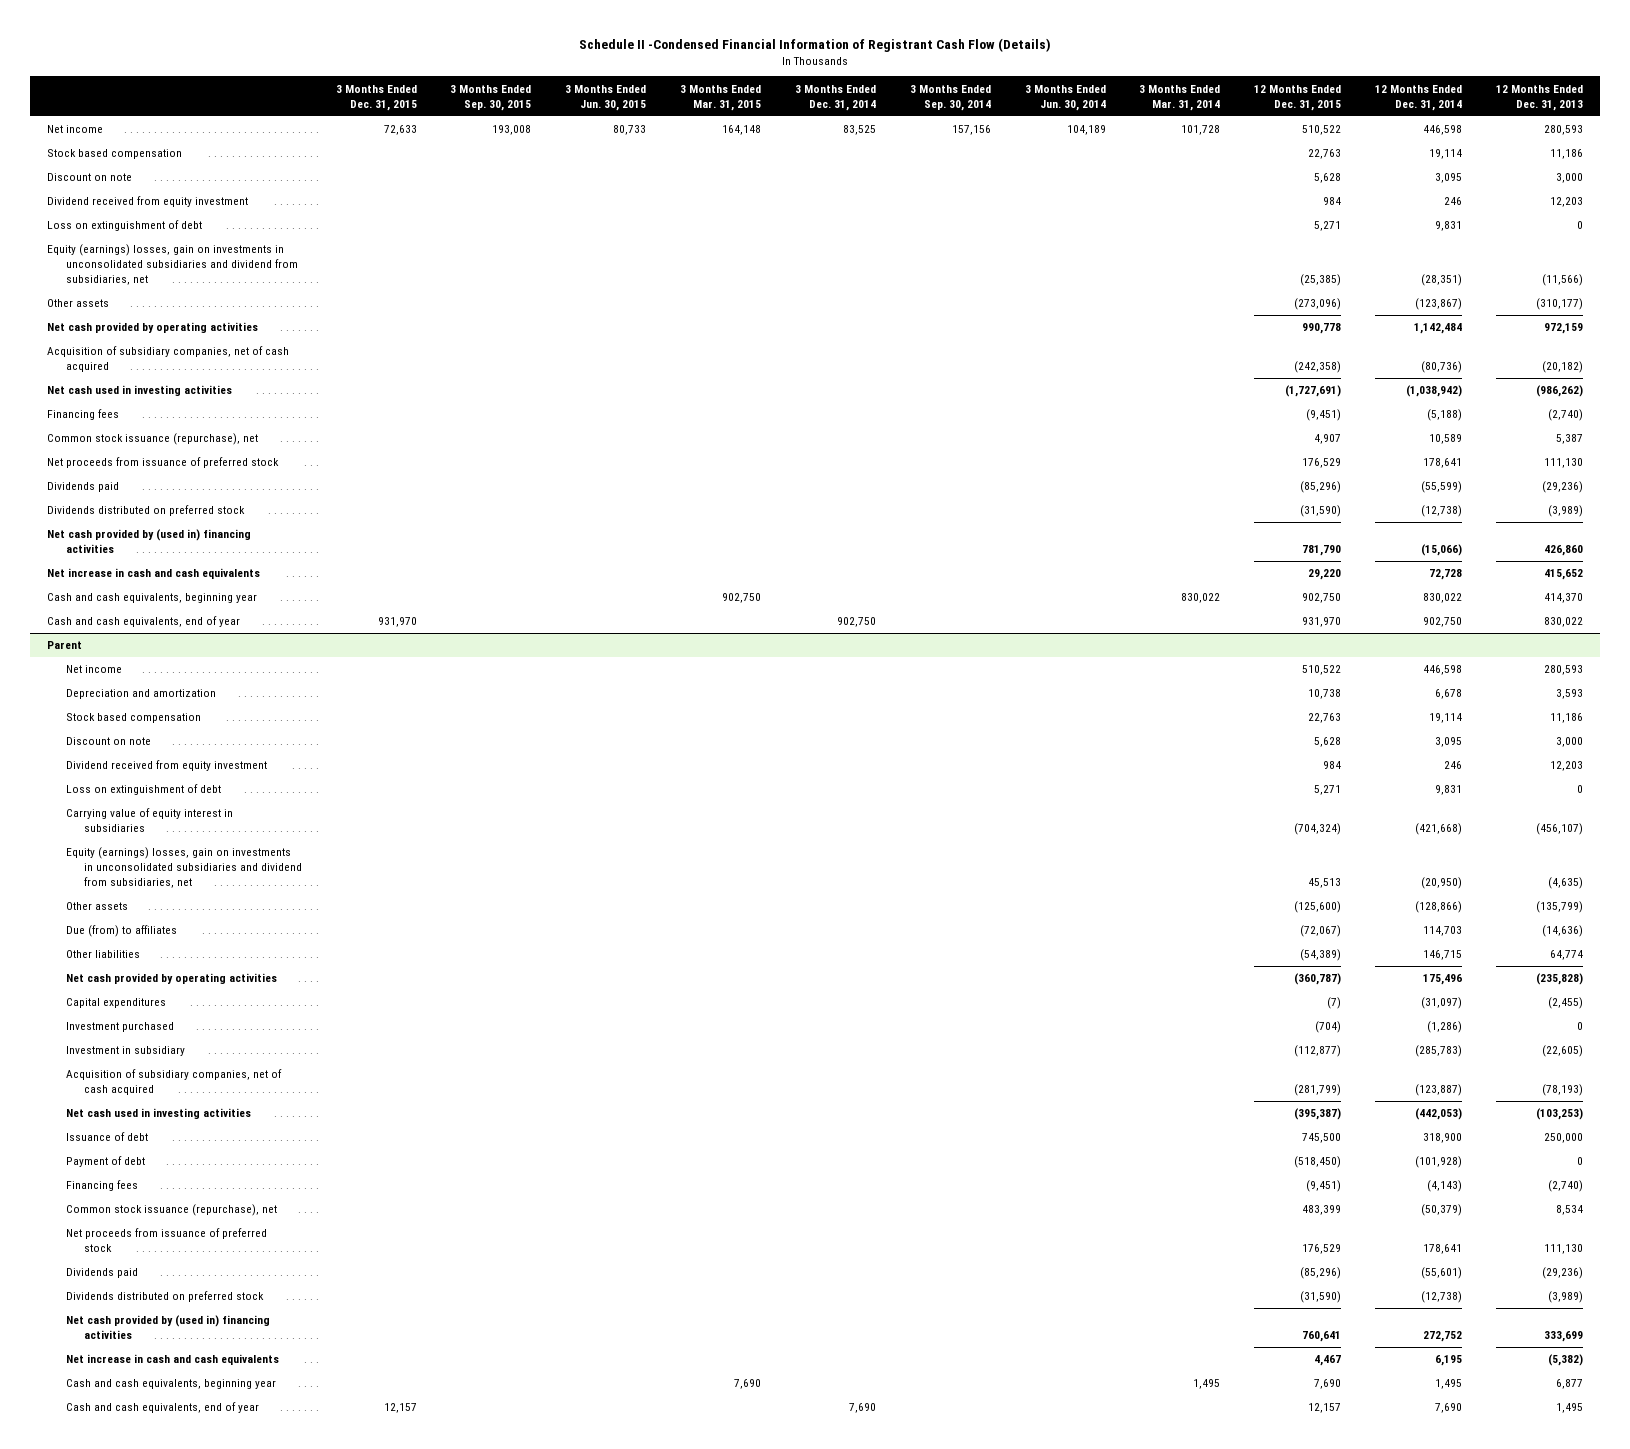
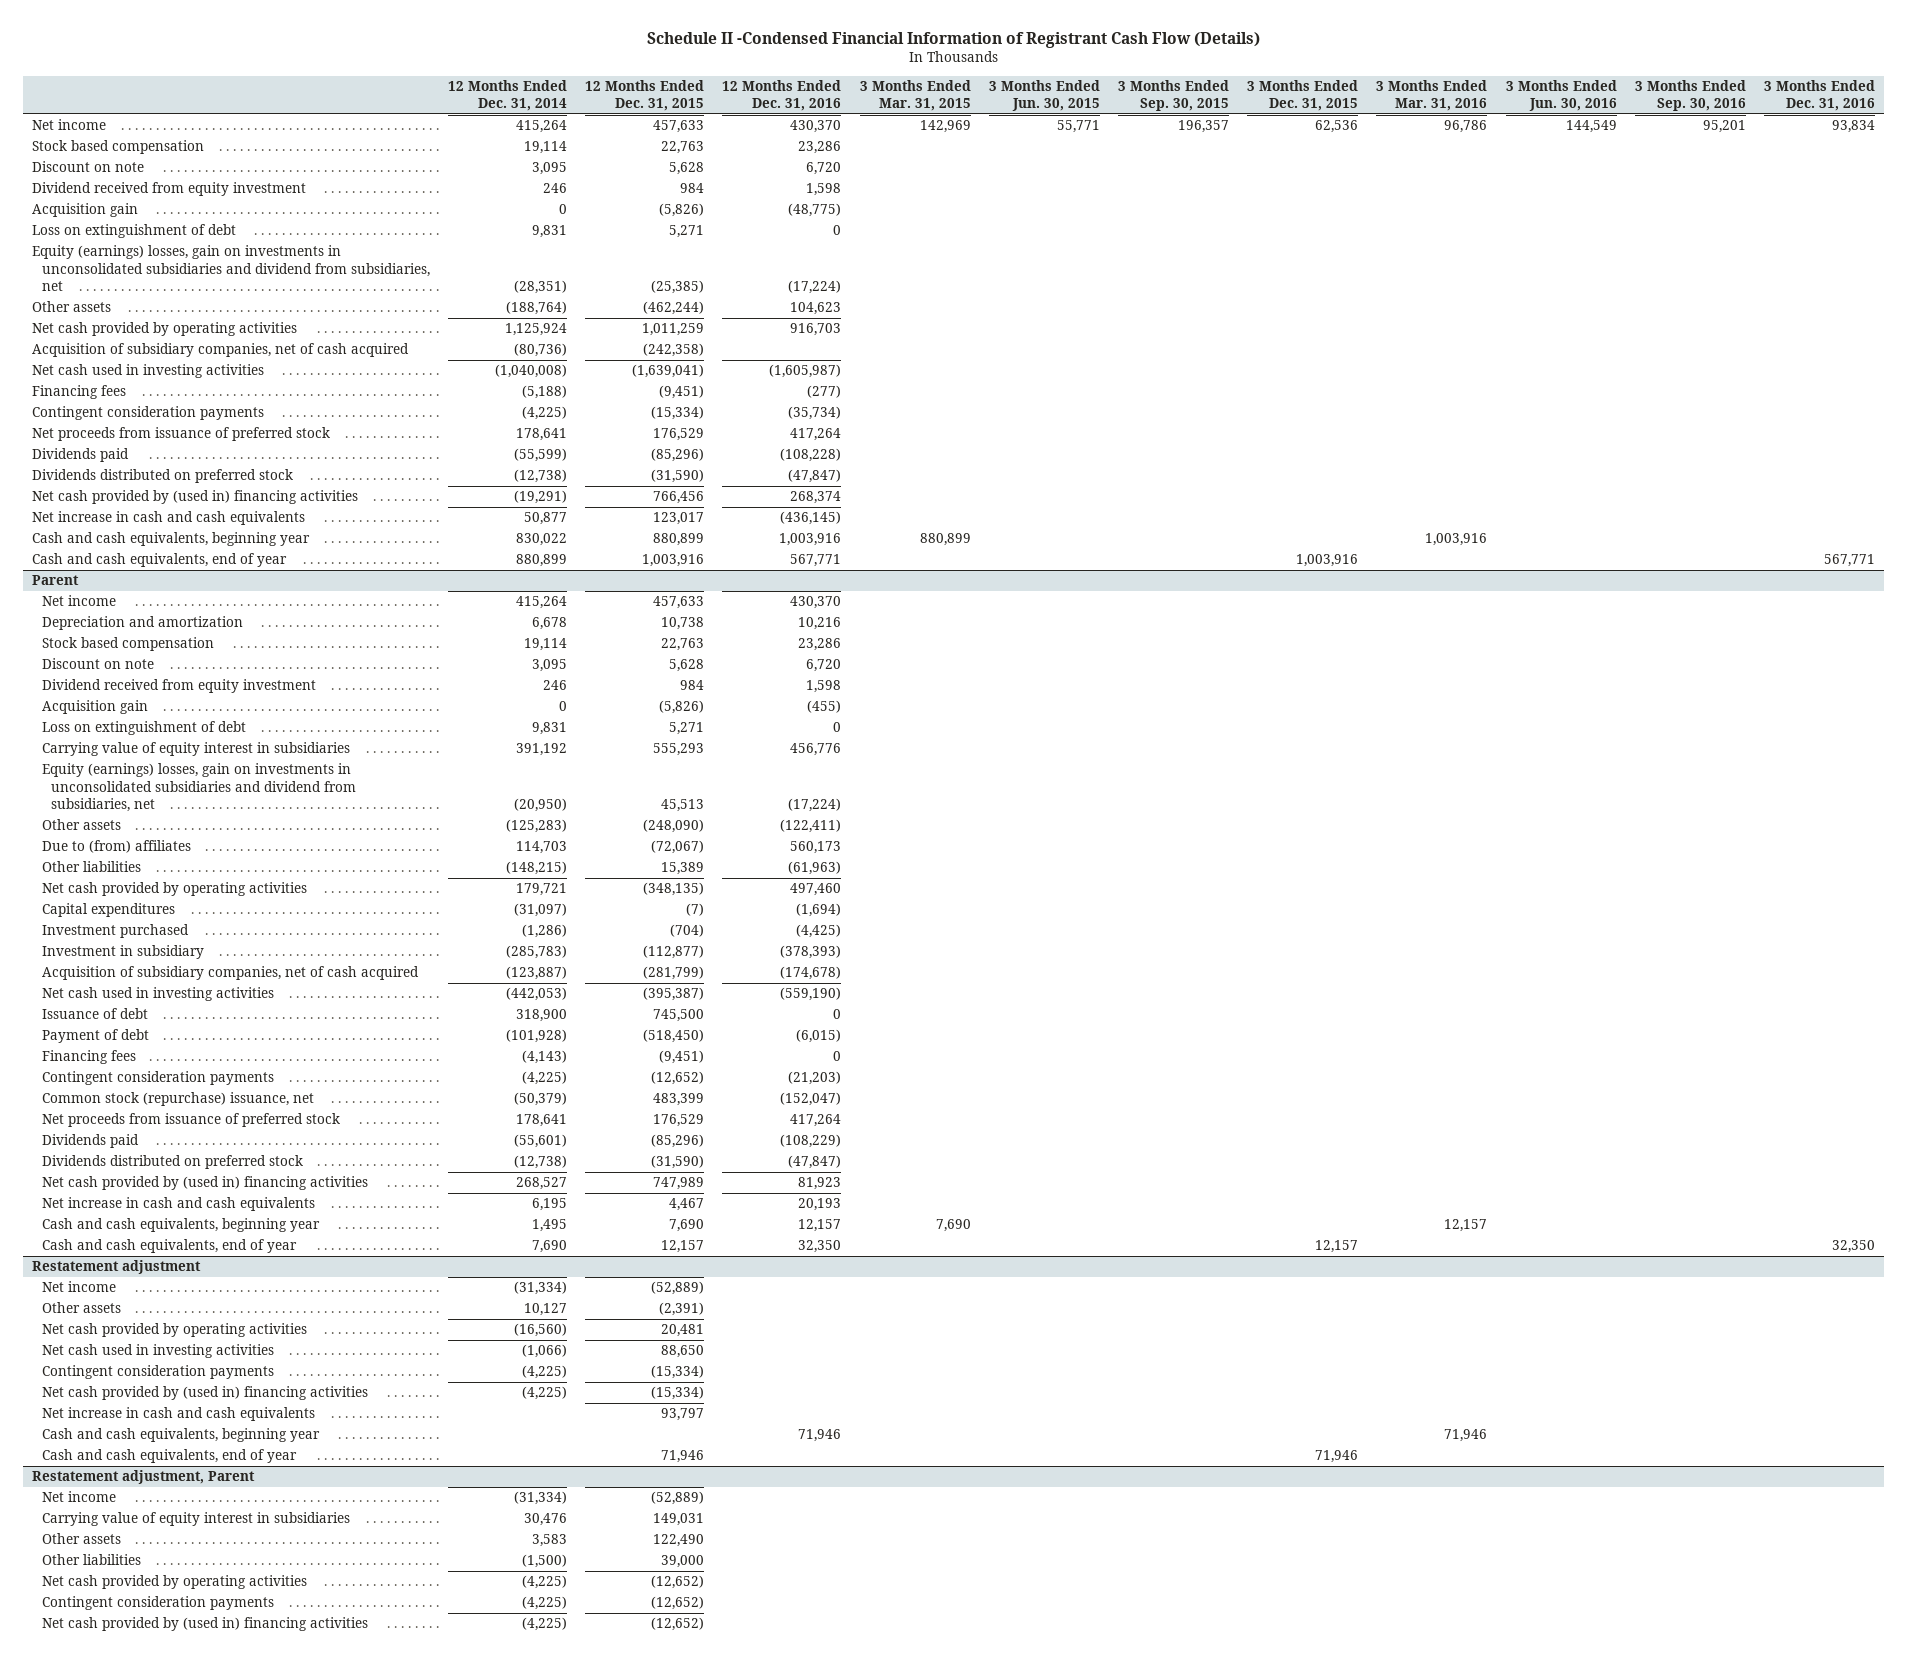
[794,84,876,111] 3 Months Ended Dec. 31, 2014 -> none
[909,84,991,111] 3 Months Ended Sep. 30, 2014 -> none
[1024,84,1106,111] 3 Months Ended Jun. 30, 2014 -> none
[1139,84,1221,111] 3 Months Ended Mar. 31, 2014 -> none
[1495,84,1583,111] 12 Months Ended Dec. 31, 2013 -> none
none -> [722,79,842,112] 12 Months Ended Dec. 31, 2016
none -> [1376,79,1488,112] 3 Months Ended Mar. 31, 2016
none -> [1505,79,1617,112] 3 Months Ended Jun. 30, 2016
none -> [1634,79,1746,112] 3 Months Ended Sep. 30, 2016
none -> [1763,79,1875,112] 3 Months Ended Dec. 31, 2016
[383,125,417,136] 72,633 -> [1315,120,1359,134] 62,536
[492,125,532,136] 193,008 -> [1178,120,1230,134] 196,357
[613,125,647,136] 80,733 -> [1056,120,1100,134] 55,771
[722,125,762,136] 164,148 -> [919,120,971,134] 142,969
[1302,125,1342,136] 510,522 -> [653,120,705,134] 457,633
[1423,125,1463,136] 446,598 -> [516,120,568,134] 415,264
none -> [32,203,139,218] Acquisition gain
[1294,298,1342,311] (273,096) -> [643,301,705,316] (462,244)
[1415,298,1463,311] (123,867) -> [506,301,568,316] (188,764)
[1302,323,1342,335] 990,778 -> [642,323,705,337] 1,011,259
[1414,323,1463,335] 1,142,484 -> [505,323,568,337] 1,125,924
[1285,385,1342,398] (1,727,691) -> [632,364,705,379] (1,639,041)
[1406,385,1463,398] (1,038,942) -> [495,364,568,379] (1,040,008)
[47,433,259,446] Common stock issuance (repurchase), net -> none
none -> [32,406,265,421] Contingent consideration payments
[1302,545,1342,557] 781,790 -> [653,491,705,505] 766,456
[1421,544,1463,557] (15,066) -> [514,490,568,505] (19,291)
[1308,569,1342,581] 29,220 -> [653,512,705,526] 123,017
[1429,569,1463,581] 72,728 -> [524,512,568,526] 50,877
[722,593,762,604] 902,750 -> [919,533,971,547] 880,899
[1302,593,1342,604] 902,750 -> [653,533,705,547] 880,899
[377,617,417,628] 931,970 -> [1296,554,1359,568] 1,003,916
[1302,617,1342,628] 931,970 -> [642,554,705,568] 1,003,916
[1423,617,1463,628] 902,750 -> [516,554,568,568] 880,899
[1302,665,1342,676] 510,522 -> [653,596,705,610] 457,633
[1423,665,1463,676] 446,598 -> [516,596,568,610] 415,264
none -> [41,700,148,715] Acquisition gain
[1294,823,1342,836] (704,324) -> [653,743,705,757] 555,293
[1415,823,1463,836] (421,668) -> [516,743,568,757] 391,192
[1294,901,1342,914] (125,600) -> [643,819,705,834] (248,090)
[1415,901,1463,914] (128,866) -> [506,819,568,834] (125,283)
[65,925,177,938] Due (from) to affiliates -> [41,840,191,854] Due to (from) affiliates
[1300,949,1342,962] (54,389) -> [661,862,705,876] 15,389
[1423,950,1463,961] 146,715 -> [506,861,568,876] (148,215)
[1294,973,1342,986] (360,787) -> [643,882,705,897] (348,135)
[1423,974,1463,986] 175,496 -> [516,883,568,897] 179,721
none -> [41,1071,274,1086] Contingent consideration payments
[65,1204,277,1217] Common stock issuance (repurchase), net -> [41,1092,314,1107] Common stock (repurchase) issuance, net
[1302,1331,1342,1343] 760,641 -> [653,1177,705,1191] 747,989
[1423,1331,1463,1343] 272,752 -> [516,1177,568,1191] 268,527
none -> [32,1260,202,1275] Restatement adjustment
none -> [41,1281,116,1293] Net income
none -> [41,1302,121,1314] Other assets
none -> [41,1323,307,1338] Net cash provided by operating activities
none -> [41,1344,274,1359] Net cash used in investing activities
none -> [41,1365,274,1380] Contingent consideration payments
none -> [41,1386,368,1401] Net cash provided by (used in) financing activities
none -> [41,1407,315,1422] Net increase in cash and cash equivalents
none -> [41,1428,320,1443] Cash and cash equivalents, beginning year
none -> [41,1449,297,1464] Cash and cash equivalents, end of year
none -> [32,1470,256,1485] Restatement adjustment, Parent
none -> [41,1491,116,1503] Net income
none -> [41,1512,350,1527] Carrying value of equity interest in subsidiaries
none -> [41,1533,121,1545] Other assets
none -> [41,1554,141,1566] Other liabilities
none -> [41,1575,307,1590] Net cash provided by operating activities
none -> [41,1596,274,1611] Contingent consideration payments
none -> [41,1617,368,1632] Net cash provided by (used in) financing activities

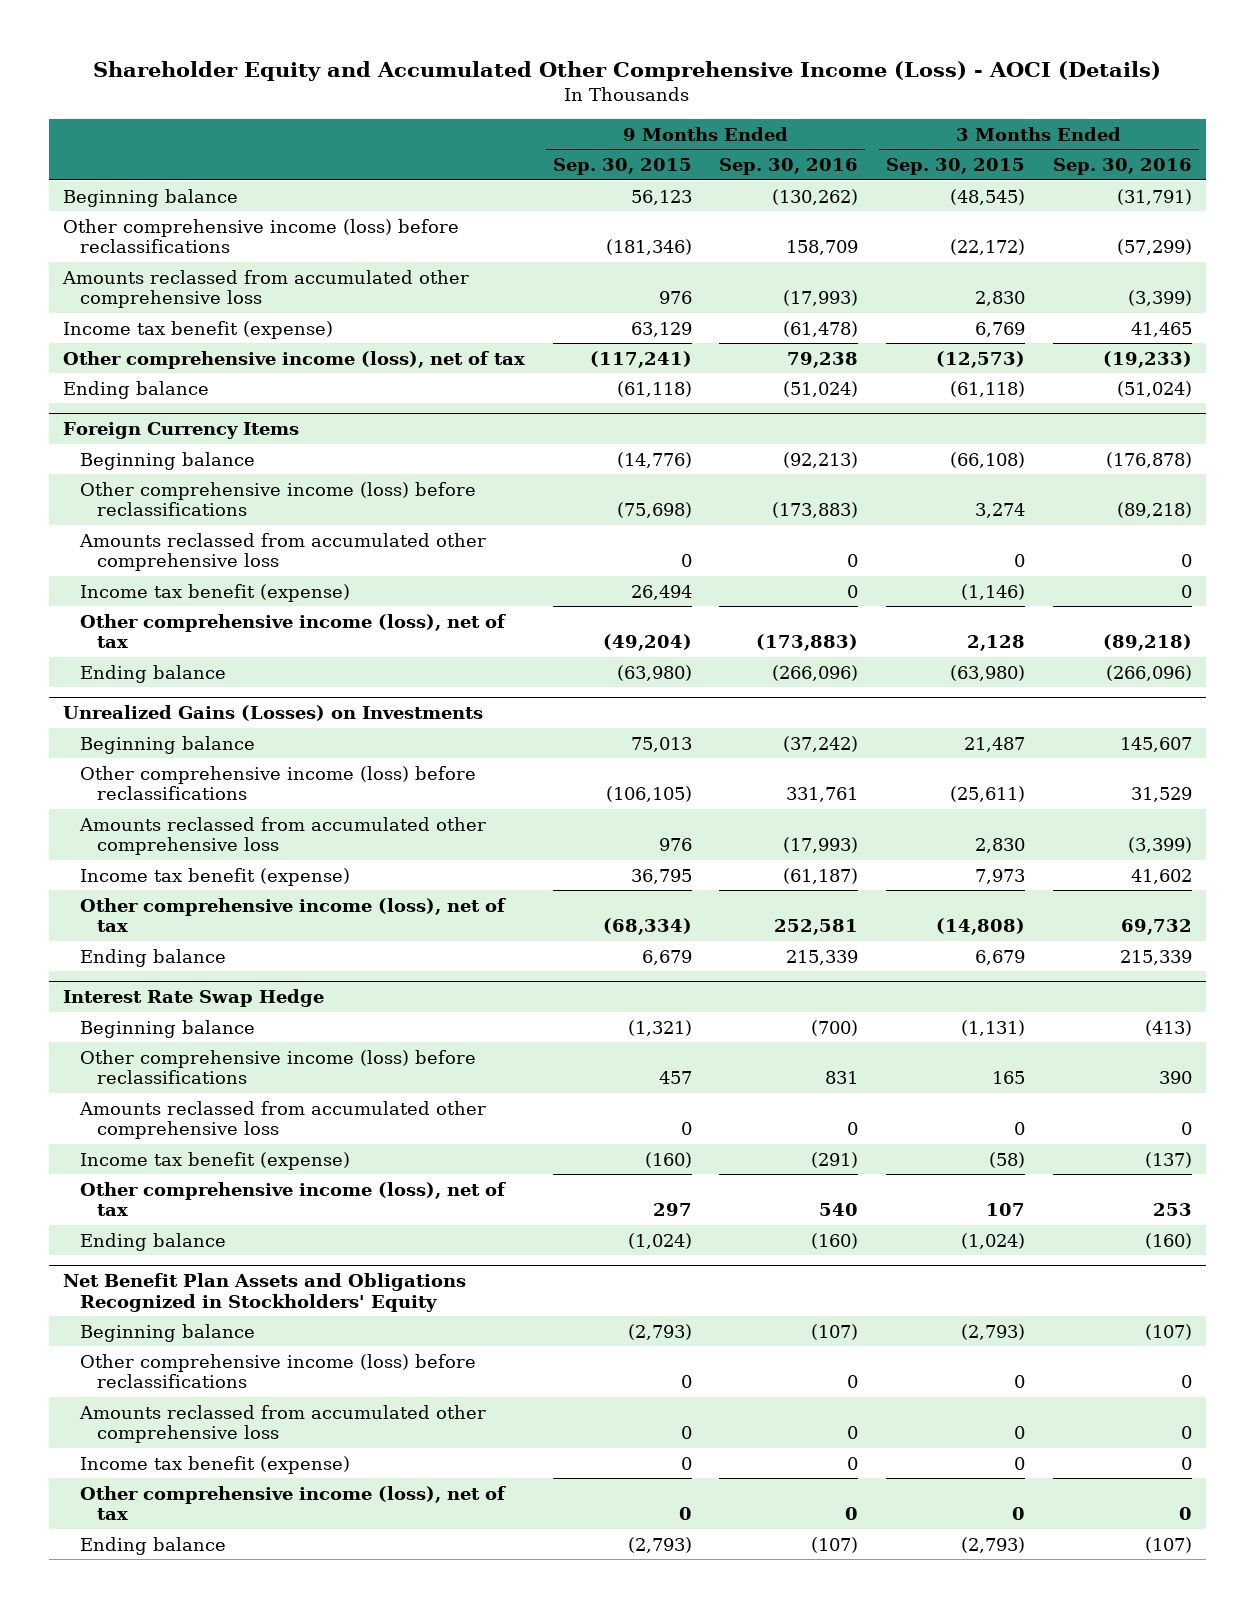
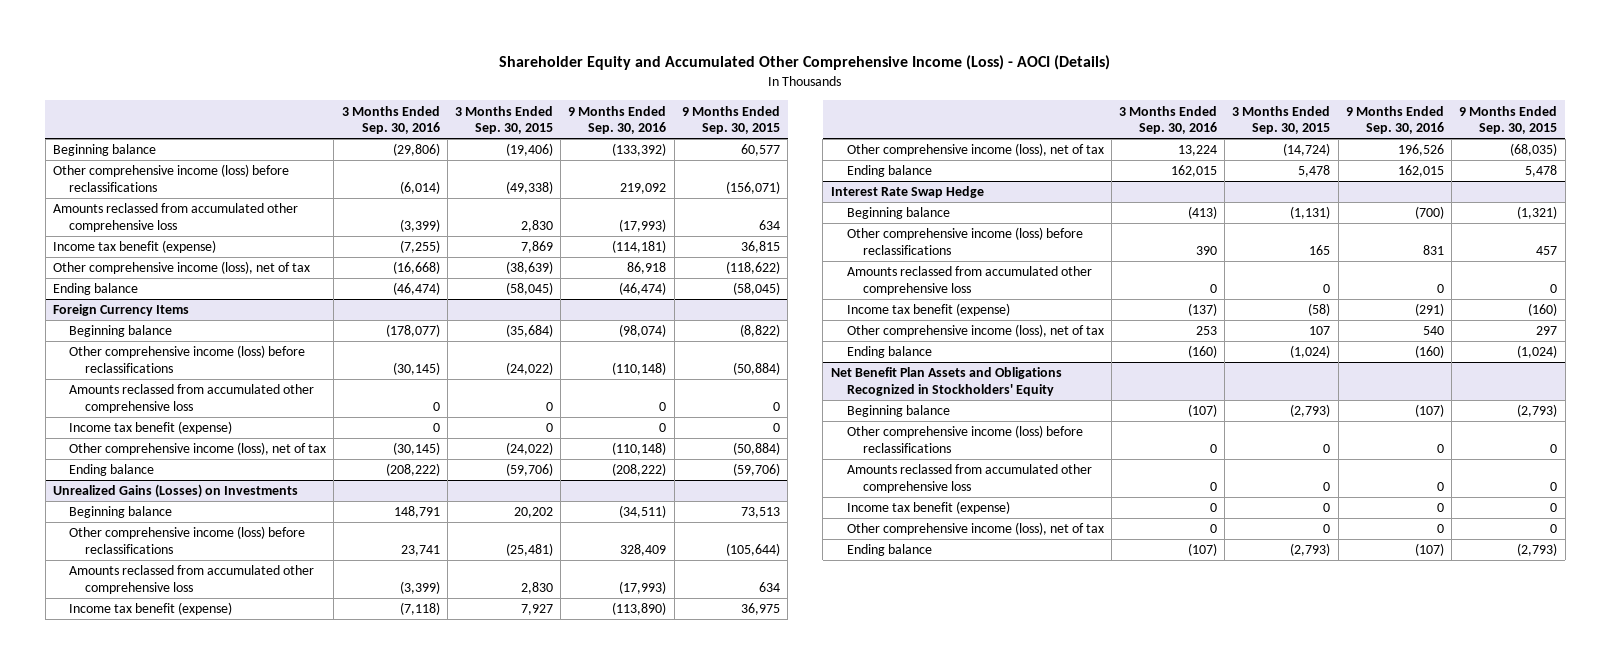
[630,189,692,205] 56,123 -> [740,144,780,157] 60,577
[772,188,859,205] (130,262) -> [612,143,667,157] (133,392)
[950,188,1026,205] (48,545) -> [506,143,554,157] (19,406)
[1116,188,1192,205] (31,791) -> [392,143,440,157] (29,806)
[605,239,692,256] (181,346) -> [725,180,780,194] (156,071)
[786,240,859,256] 158,709 -> [620,182,667,194] 219,092
[950,239,1026,256] (22,172) -> [506,180,554,194] (49,338)
[1116,239,1192,256] (57,299) -> [399,180,440,194] (6,014)
[658,291,692,305] 976 -> [758,219,780,230] 634
[630,321,692,337] 63,129 -> [740,241,780,254] 36,815
[783,320,859,337] (61,478) -> [612,240,667,254] (114,181)
[975,321,1026,337] 6,769 -> [521,241,554,254] 7,869
[1130,321,1192,337] 41,465 -> [399,240,440,254] (7,255)
[589,350,692,368] (117,241) -> [725,261,780,275] (118,622)
[787,351,859,368] 79,238 -> [627,262,667,275] 86,918
[936,350,1026,368] (12,573) -> [506,261,554,275] (38,639)
[1102,350,1192,368] (19,233) -> [392,261,440,275] (16,668)
[616,380,692,397] (61,118) -> [732,282,780,296] (58,045)
[783,380,859,397] (51,024) -> [619,282,667,296] (46,474)
[950,380,1026,397] (61,118) -> [506,282,554,296] (58,045)
[1116,380,1192,397] (51,024) -> [392,282,440,296] (46,474)
[616,451,692,468] (14,776) -> [739,324,780,338] (8,822)
[783,451,859,468] (92,213) -> [619,324,667,338] (98,074)
[950,451,1026,468] (66,108) -> [506,324,554,338] (35,684)
[1105,451,1192,468] (176,878) -> [385,324,440,338] (178,077)
[616,502,692,519] (75,698) -> [732,361,780,375] (50,884)
[772,502,859,519] (173,883) -> [612,361,667,375] (110,148)
[975,503,1026,519] 3,274 -> [506,361,554,375] (24,022)
[1116,502,1192,519] (89,218) -> [392,361,440,375] (30,145)
[630,584,692,600] 26,494 -> [772,423,780,433] 0
[961,583,1026,600] (1,146) -> [546,423,554,433] 0
[602,634,692,652] (49,204) -> [732,442,780,456] (50,884)
[756,634,859,652] (173,883) -> [612,442,667,456] (110,148)
[967,635,1026,652] 2,128 -> [506,442,554,456] (24,022)
[1102,634,1192,652] (89,218) -> [392,442,440,456] (30,145)
[616,664,692,681] (63,980) -> [732,463,780,477] (59,706)
[772,664,859,681] (266,096) -> [612,463,667,477] (208,222)
[950,664,1026,681] (63,980) -> [506,463,554,477] (59,706)
[1105,664,1192,681] (266,096) -> [385,463,440,477] (208,222)
[630,736,692,752] 75,013 -> [740,507,780,519] 73,513
[783,735,859,752] (37,242) -> [619,505,667,519] (34,511)
[964,736,1026,752] 21,487 -> [514,507,554,519] 20,202
[1119,736,1192,752] 145,607 -> [393,506,440,519] 148,791
[605,786,692,803] (106,105) -> [725,542,780,556] (105,644)
[786,787,859,803] 331,761 -> [620,543,667,556] 328,409
[950,786,1026,803] (25,611) -> [506,542,554,556] (25,481)
[1130,787,1192,803] 31,529 -> [400,544,440,556] 23,741
[658,838,692,852] 976 -> [758,581,780,592] 634
[630,868,692,884] 36,795 -> [740,603,780,616] 36,975
[783,867,859,884] (61,187) -> [612,602,667,616] (113,890)
[975,868,1026,884] 7,973 -> [521,604,554,616] 7,927
[1130,868,1192,884] 41,602 -> [399,602,440,616] (7,118)
[602,918,692,936] (68,334) -> [1510,143,1558,157] (68,035)
[774,919,859,936] 252,581 -> [1397,144,1444,157] 196,526
[936,918,1026,936] (14,808) -> [1283,143,1331,157] (14,724)
[1120,919,1192,936] 69,732 -> [1178,145,1218,157] 13,224
[641,949,692,965] 6,679 -> [1525,165,1558,178] 5,478
[786,949,859,965] 215,339 -> [1397,165,1444,178] 162,015
[975,949,1026,965] 6,679 -> [1298,165,1331,178] 5,478
[1119,949,1192,965] 215,339 -> [1171,165,1218,178] 162,015

